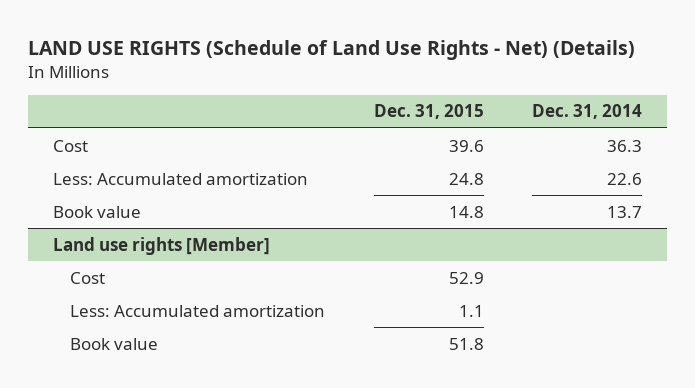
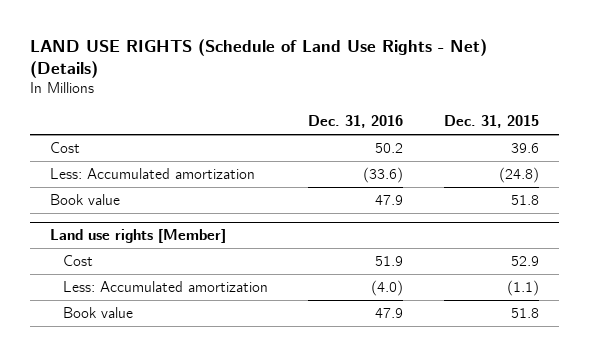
[532,104,643,120] Dec. 31, 2014 -> none
none -> [308,114,404,128] Dec. 31, 2016
[448,172,484,185] 24.8 -> [498,167,539,184] (24.8)
[448,205,484,218] 14.8 -> [510,195,539,206] 51.8
[458,304,484,317] 1.1 -> [506,280,539,297] (1.1)

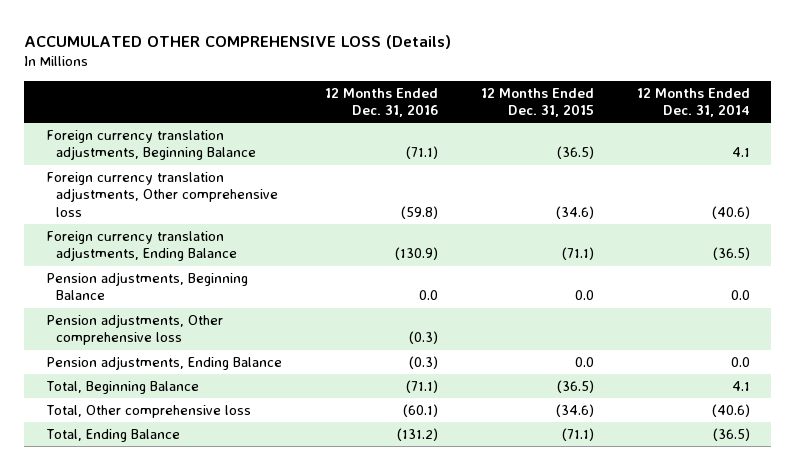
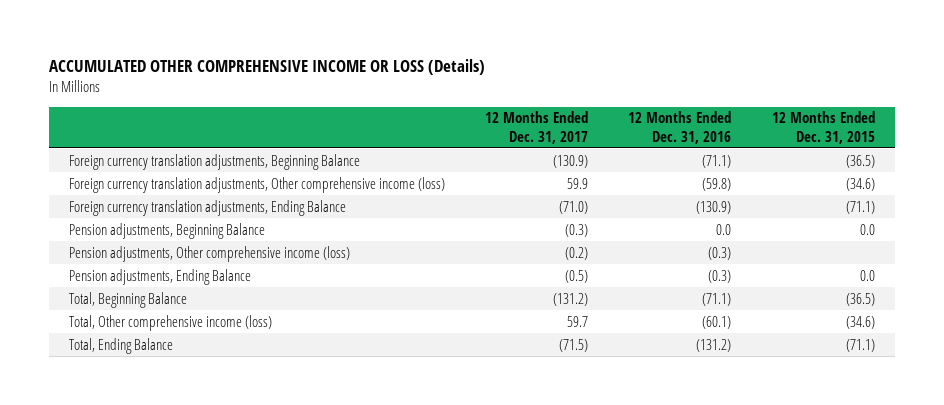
[24,34,452,49] ACCUMULATED OTHER COMPREHENSIVE LOSS (Details) -> [48,58,485,75] ACCUMULATED OTHER COMPREHENSIVE INCOME OR LOSS (Details)
[636,87,750,117] 12 Months Ended Dec. 31, 2014 -> none
none -> [485,111,589,144] 12 Months Ended Dec. 31, 2017
[45,172,279,217] Foreign currency translation adjustments, Other comprehensive loss -> [69,176,446,193] Foreign currency translation adjustments, Other comprehensive income (loss)
[45,314,223,346] Pension adjustments, Other comprehensive loss -> [69,245,351,262] Pension adjustments, Other comprehensive income (loss)
[45,405,251,419] Total, Other comprehensive loss -> [69,314,273,331] Total, Other comprehensive income (loss)

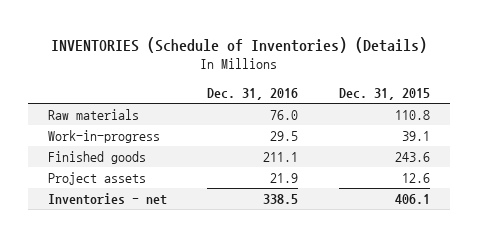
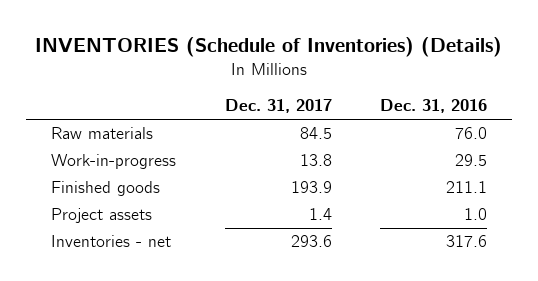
[338,88,430,101] Dec. 31, 2015 -> none
none -> [224,99,332,114] Dec. 31, 2017
[270,172,299,183] 21.9 -> [464,208,488,221] 1.0
[263,193,299,204] 338.5 -> [446,235,488,248] 317.6

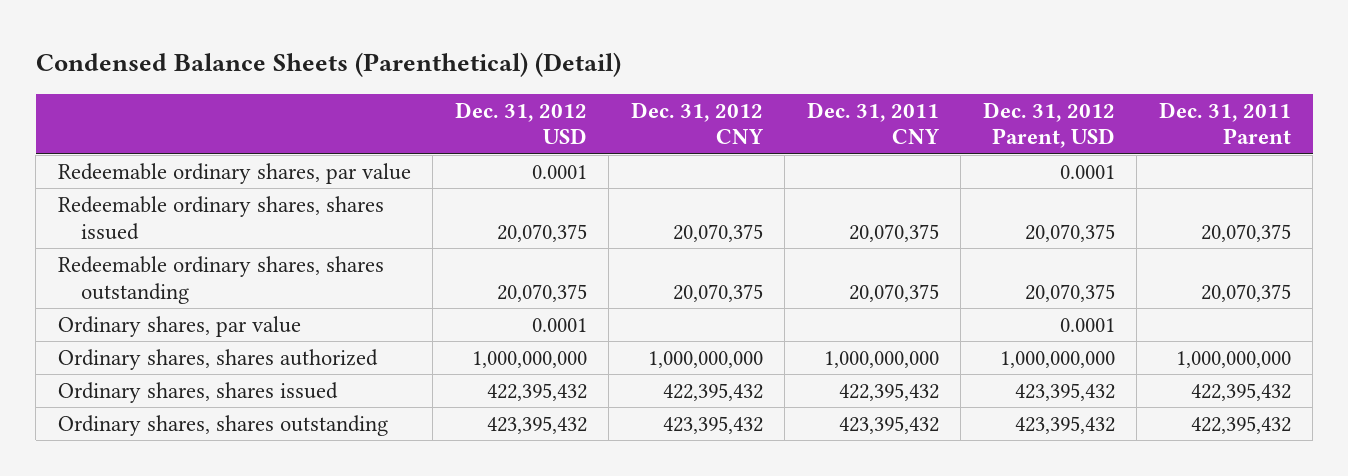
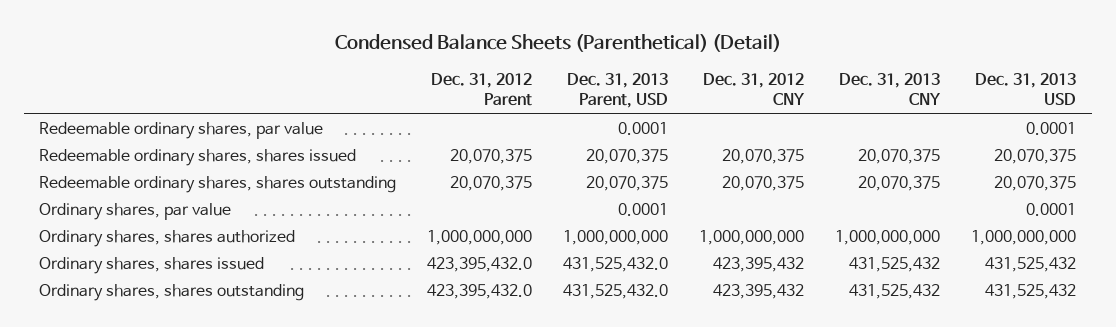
[454,101,587,145] Dec. 31, 2012 USD -> none
[806,101,940,145] Dec. 31, 2011 CNY -> none
[982,101,1115,149] Dec. 31, 2012 Parent, USD -> none
[1158,101,1291,145] Dec. 31, 2011 Parent -> none
none -> [431,72,533,107] Dec. 31, 2012 Parent
none -> [567,72,669,109] Dec. 31, 2013 Parent, USD
none -> [839,72,942,106] Dec. 31, 2013 CNY
none -> [975,72,1077,106] Dec. 31, 2013 USD
[662,382,763,401] 422,395,432 -> [713,256,805,272] 423,395,432

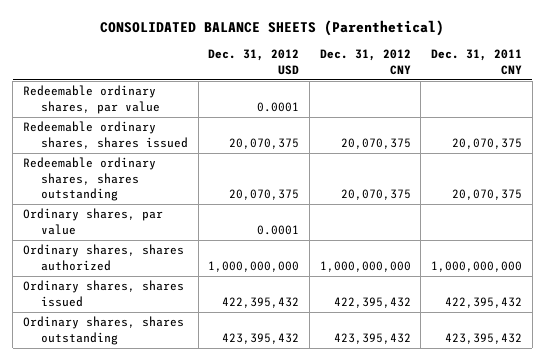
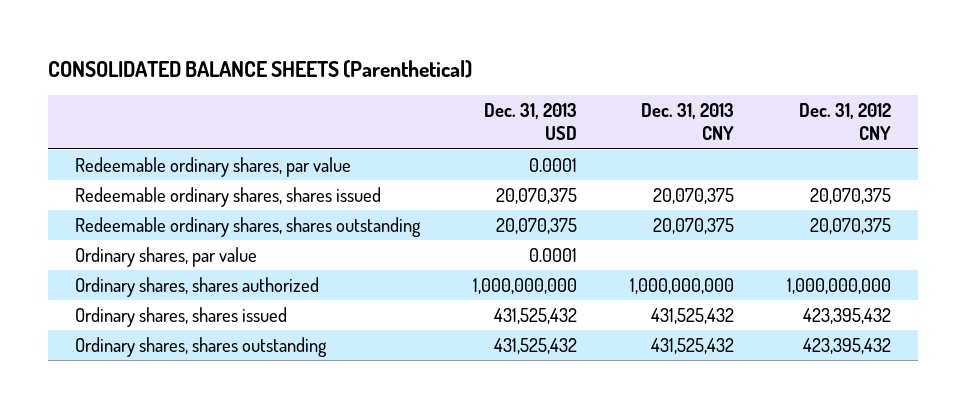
[208,49,300,75] Dec. 31, 2012 USD -> none
[430,49,522,75] Dec. 31, 2011 CNY -> none
none -> [483,102,577,141] Dec. 31, 2013 USD
none -> [641,102,735,141] Dec. 31, 2013 CNY
[333,296,411,308] 422,395,432 -> [803,307,892,324] 423,395,432

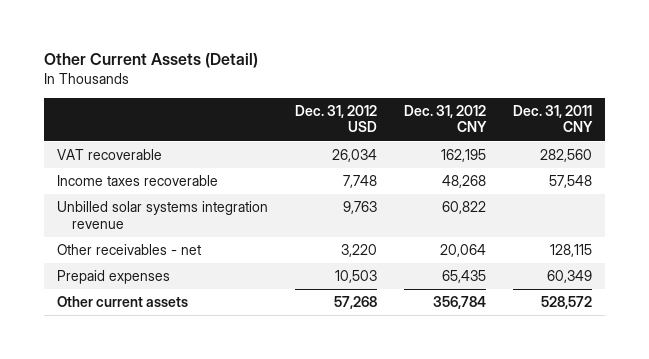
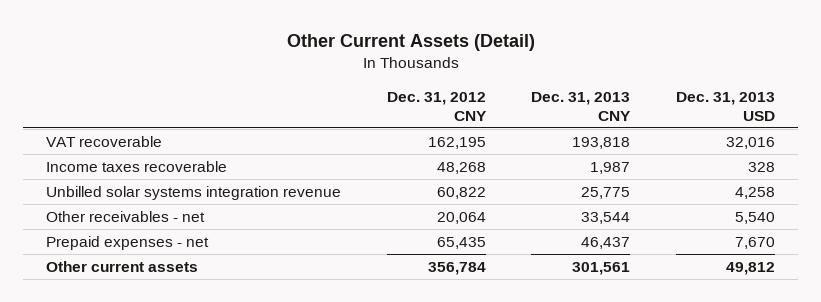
[295,105,378,133] Dec. 31, 2012 USD -> none
[512,105,593,133] Dec. 31, 2011 CNY -> none
none -> [531,91,632,121] Dec. 31, 2013 CNY
none -> [676,91,776,121] Dec. 31, 2013 USD
[57,270,171,285] Prepaid expenses -> [46,235,210,250] Prepaid expenses - net

